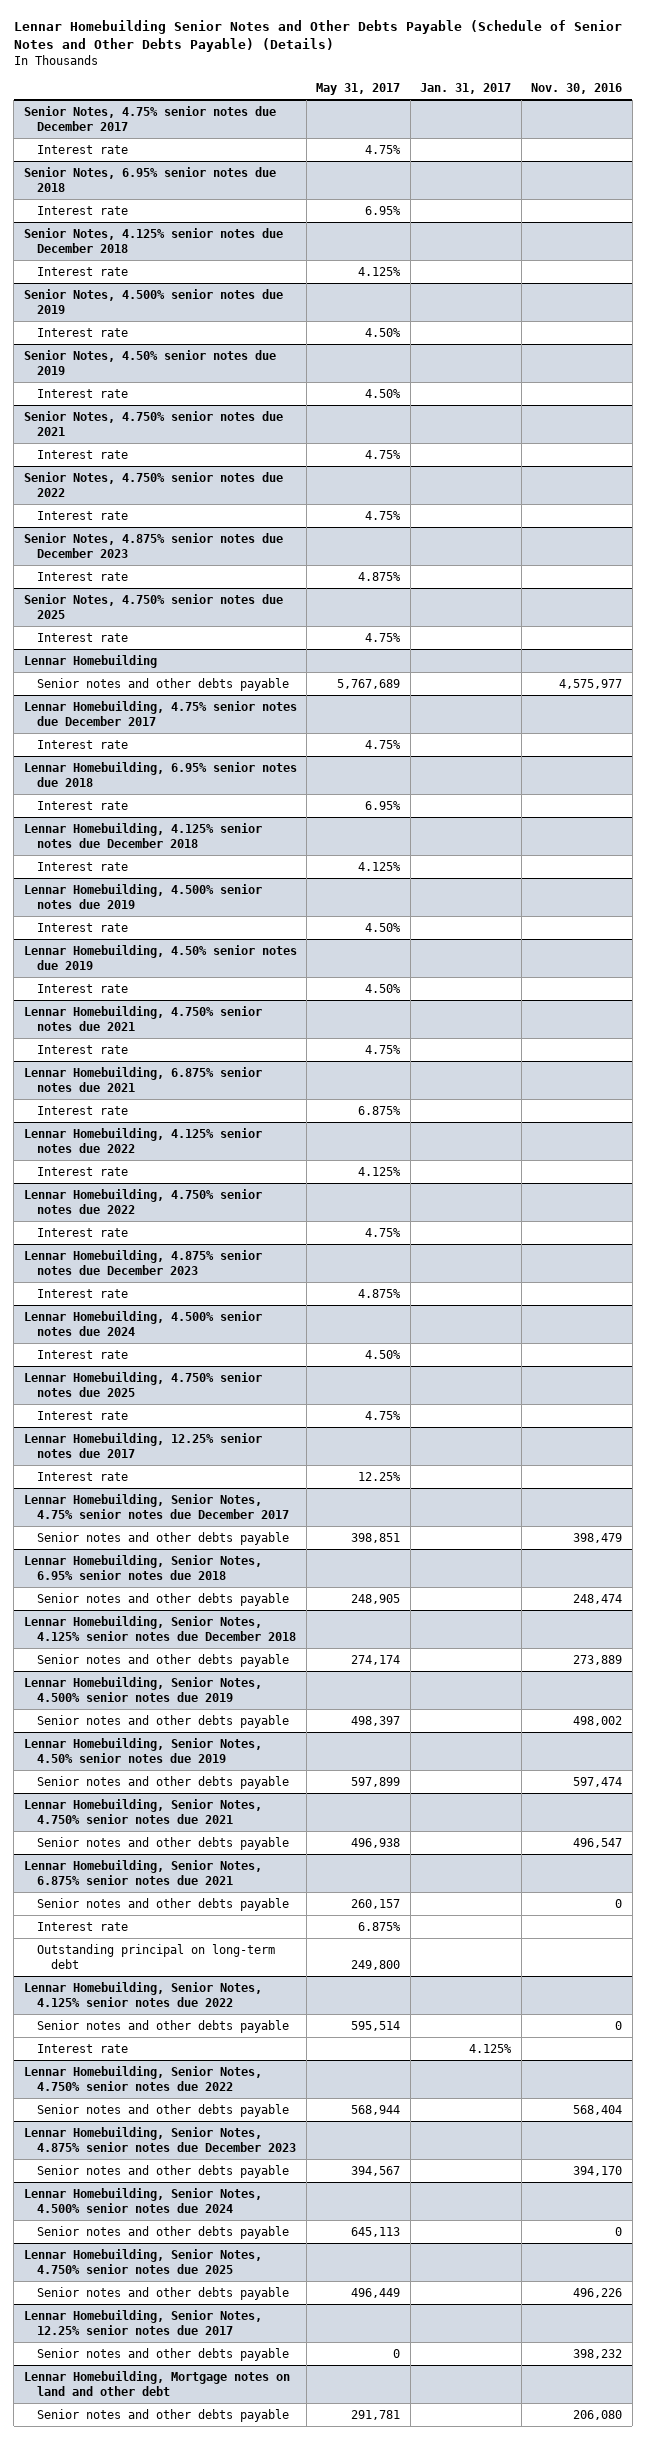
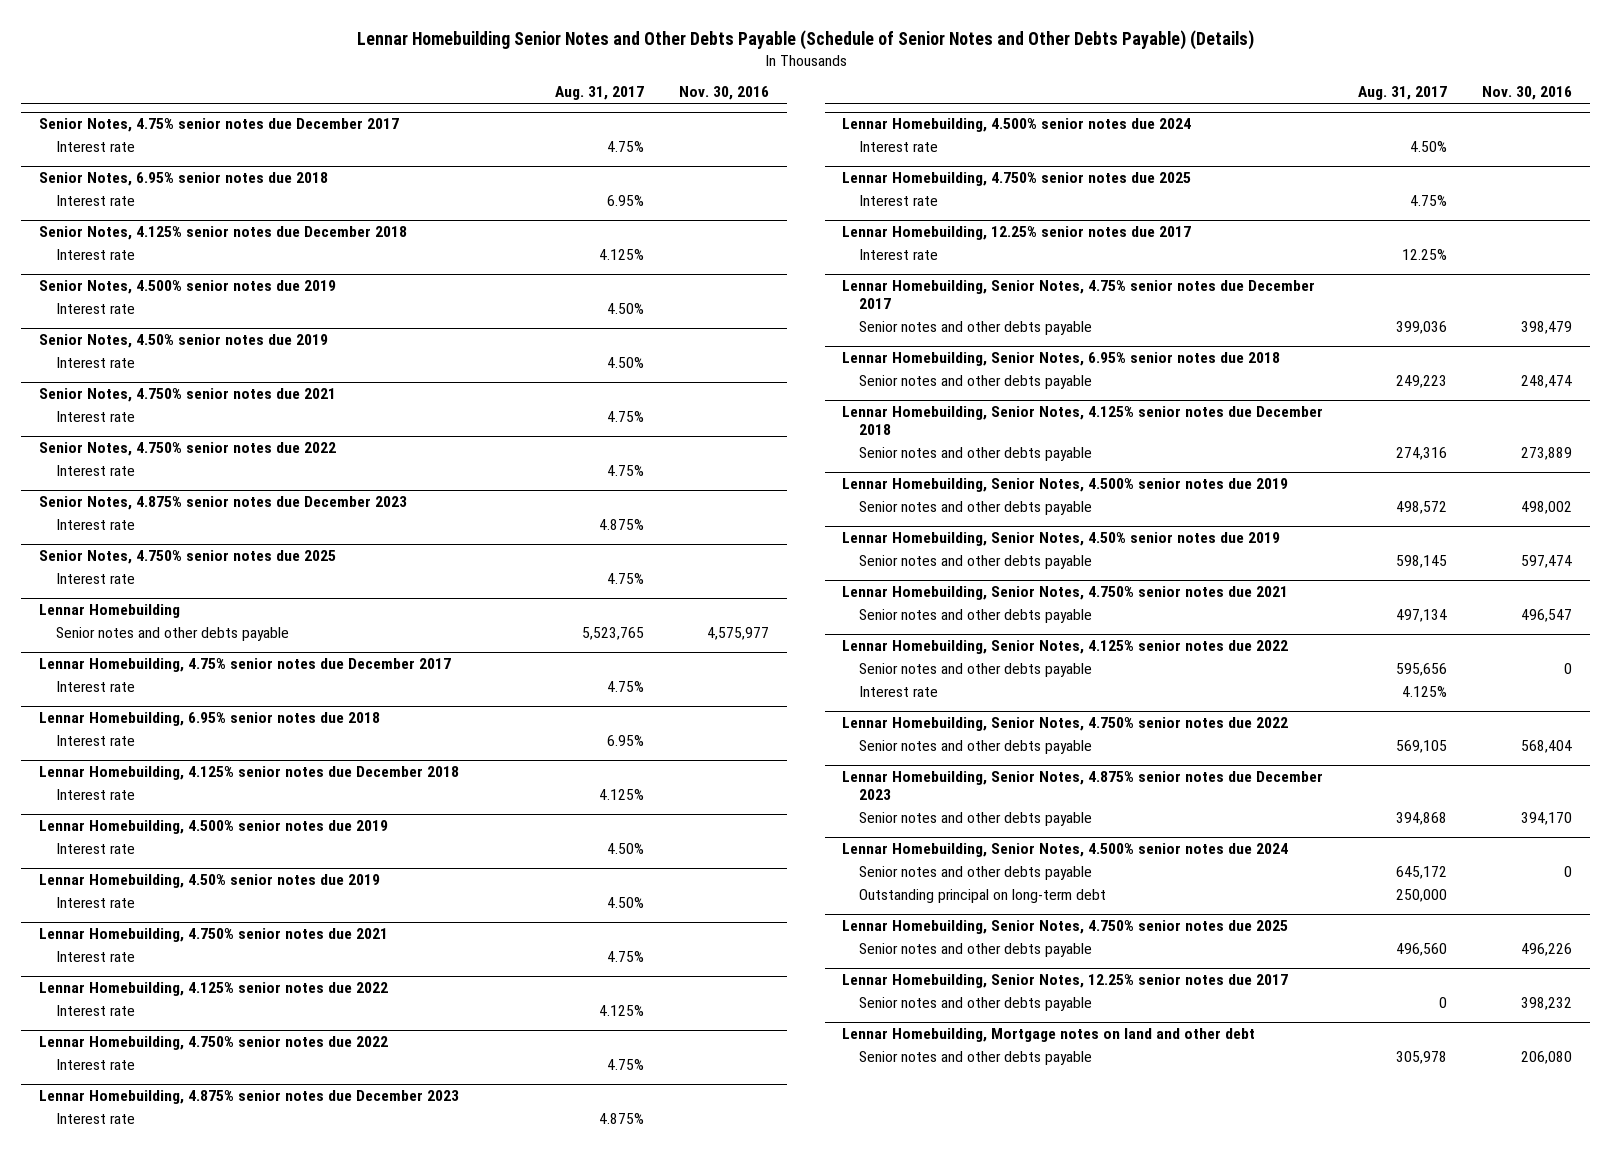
[316,83,401,96] May 31, 2017 -> none
[420,83,512,95] Jan. 31, 2017 -> none
none -> [554,86,644,101] Aug. 31, 2017
[23,1066,262,1092] Lennar Homebuilding, 6.875% senior notes due 2021 -> none
[37,1105,129,1115] Interest rate -> none
[23,1859,262,1885] Lennar Homebuilding, Senior Notes, 6.875% senior notes due 2021 -> none
[37,1897,290,1911] Senior notes and other debts payable -> none
[37,1921,129,1931] Interest rate -> none
[37,1943,276,1969] Outstanding principal on long-term debt -> none
none -> [859,888,1107,903] Outstanding principal on long-term debt

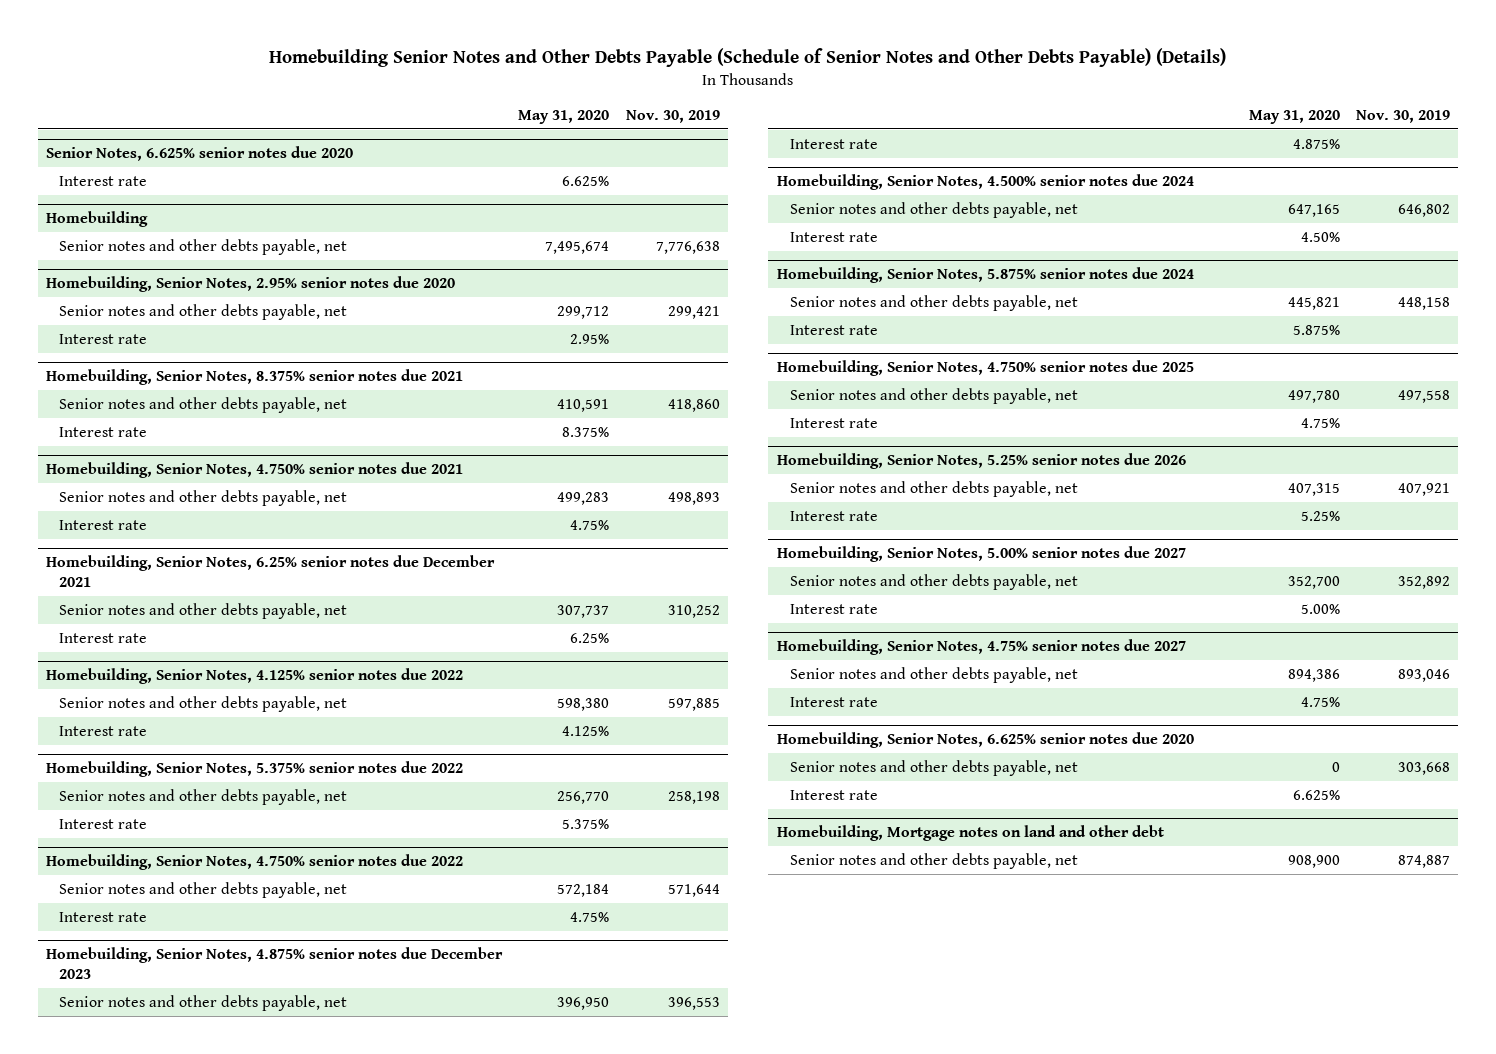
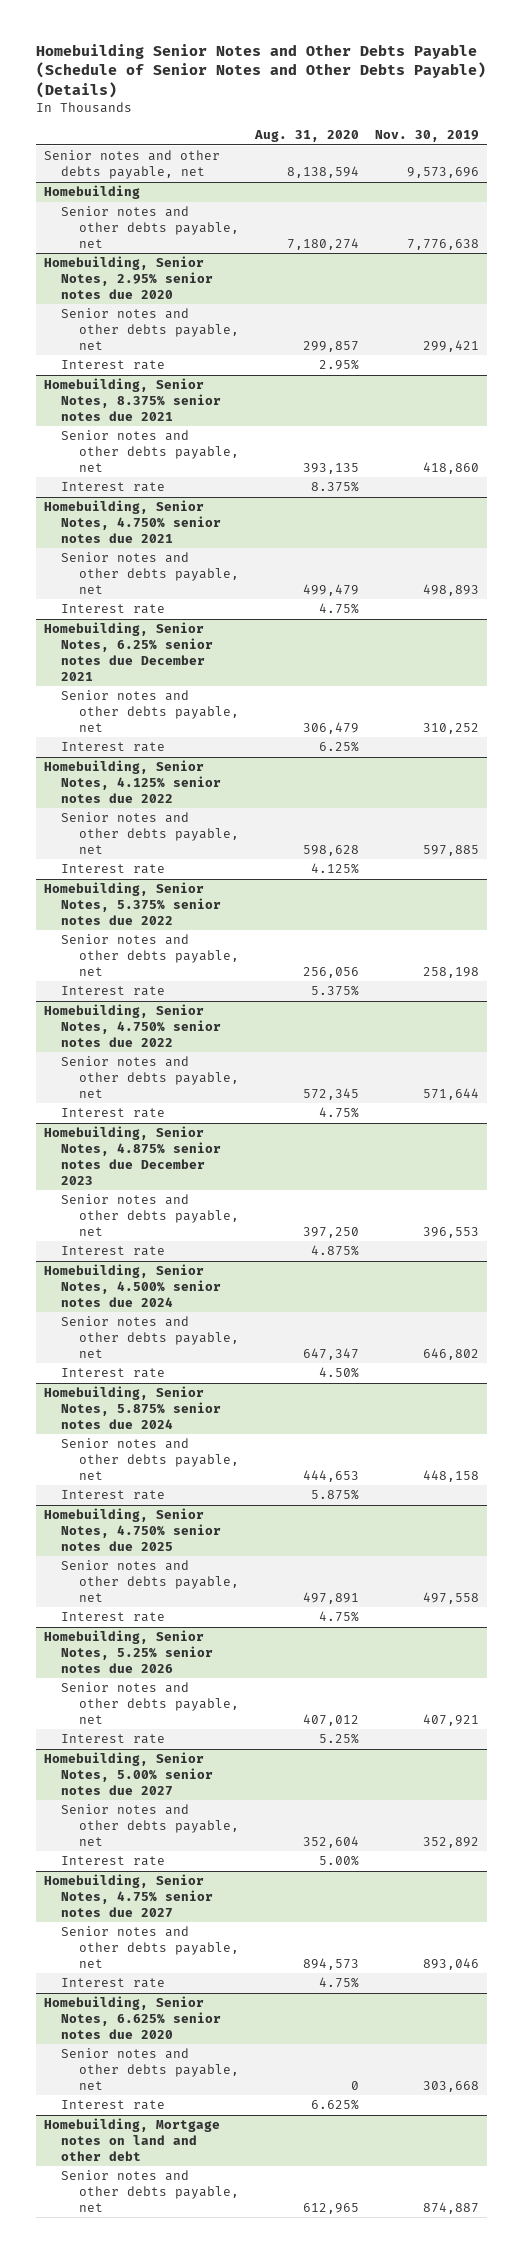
[518,110,610,125] May 31, 2020 -> none
none -> [253,130,359,143] Aug. 31, 2020
[46,146,354,162] Senior Notes, 6.625% senior notes due 2020 -> none
[59,175,148,186] Interest rate -> none
none -> [43,150,220,180] Senior notes and other debts payable, net

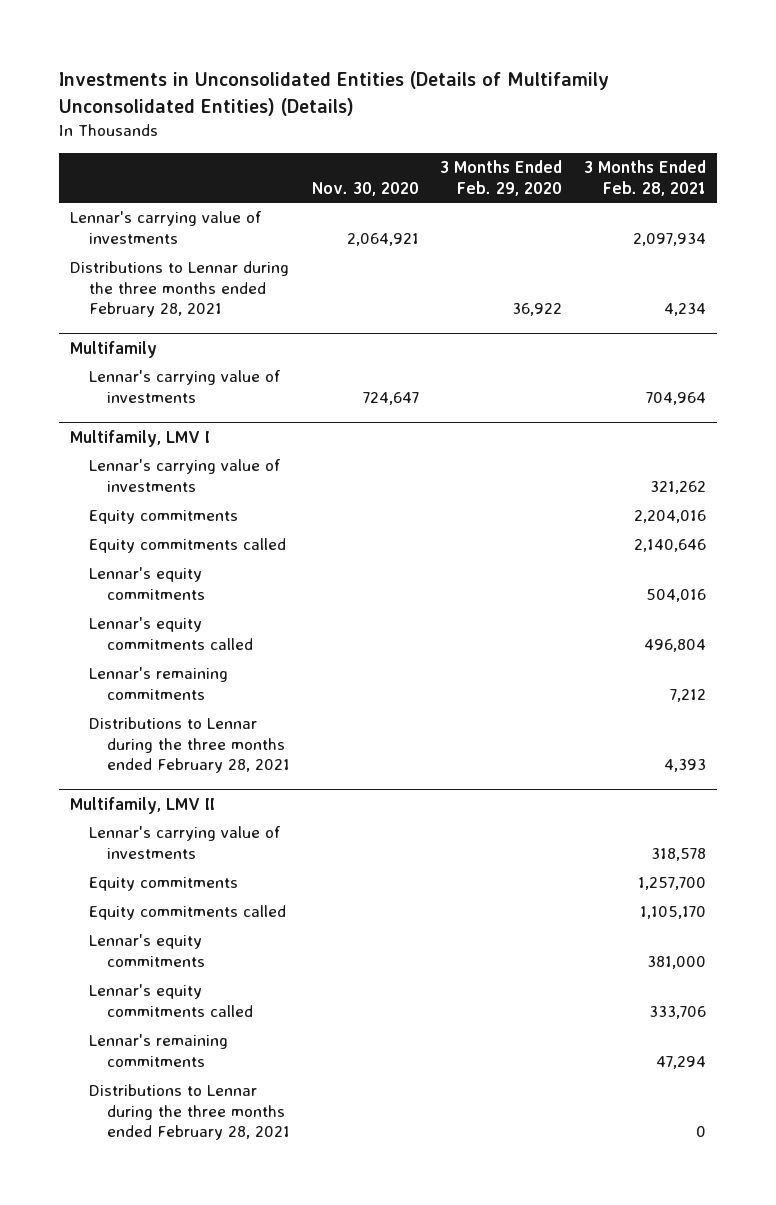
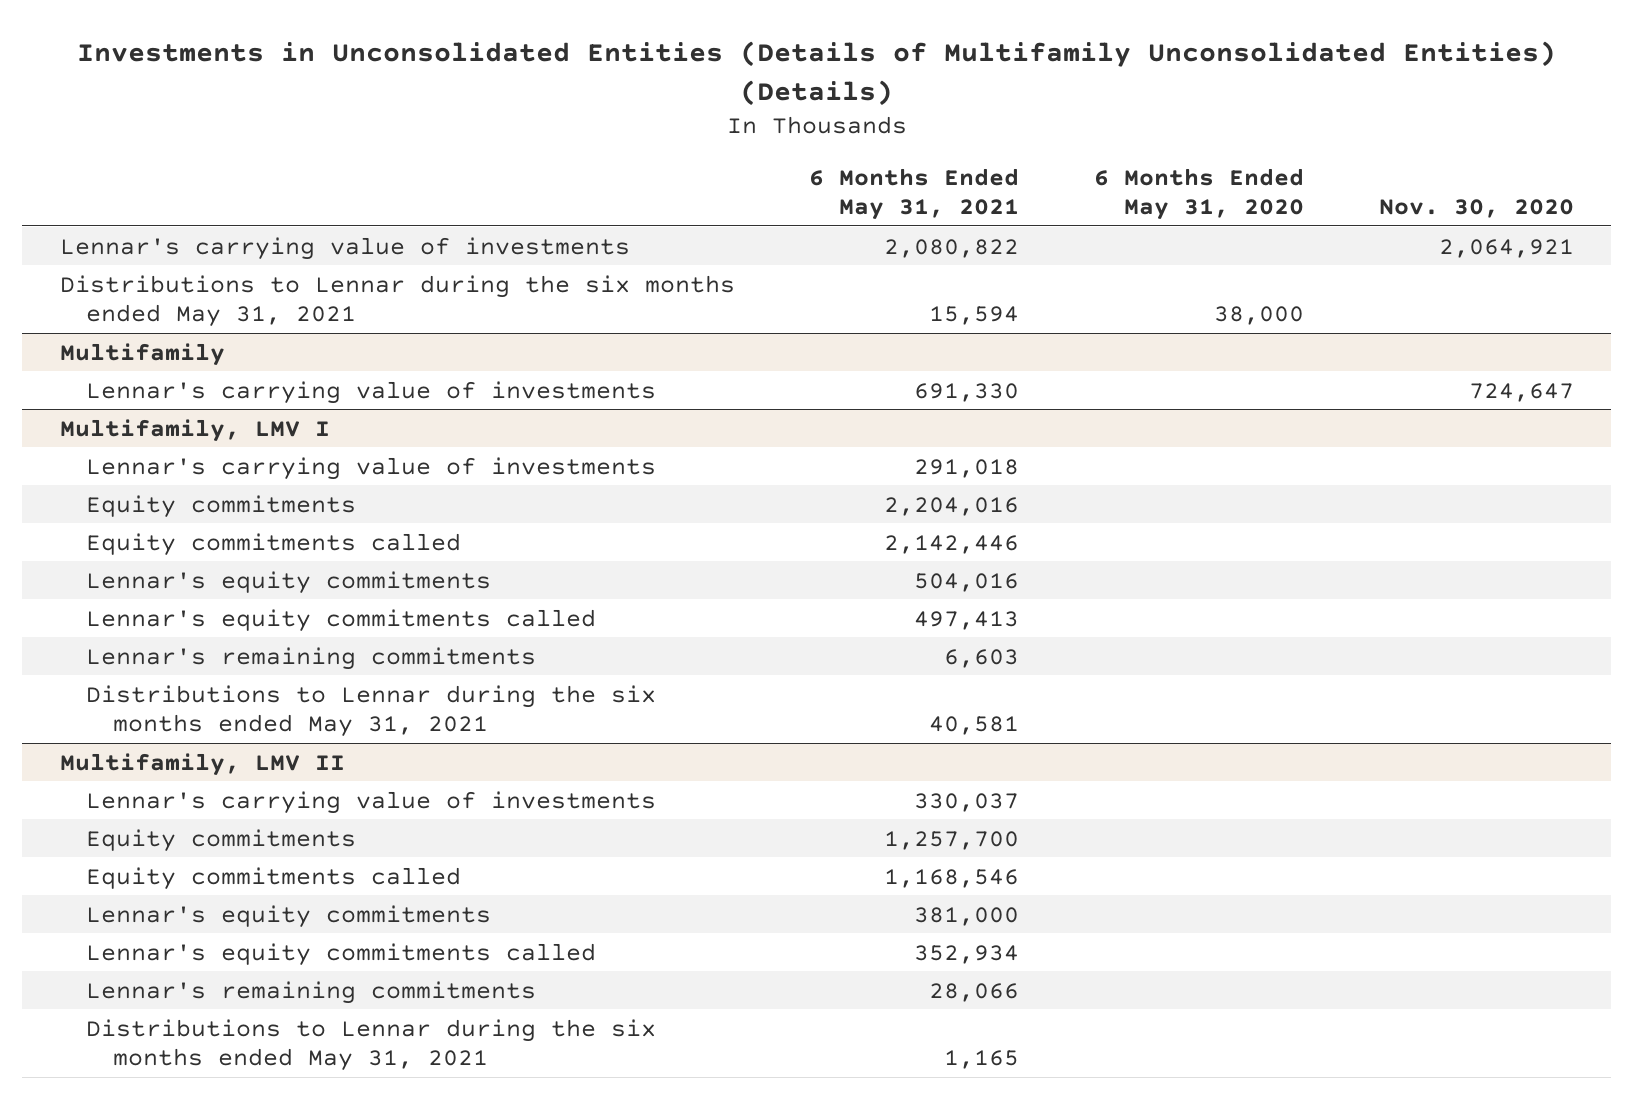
[440,160,563,196] 3 Months Ended Feb. 29, 2020 -> none
[583,160,706,196] 3 Months Ended Feb. 28, 2021 -> none
none -> [809,167,1020,221] 6 Months Ended May 31, 2021
none -> [1093,167,1304,221] 6 Months Ended May 31, 2020
[70,261,290,317] Distributions to Lennar during the three months ended February 28, 2021 -> [59,274,735,327] Distributions to Lennar during the six months ended May 31, 2021
[88,717,291,773] Distributions to Lennar during the three months ended February 28, 2021 -> [86,684,657,737] Distributions to Lennar during the six months ended May 31, 2021
[88,1084,291,1140] Distributions to Lennar during the three months ended February 28, 2021 -> [86,1018,657,1071] Distributions to Lennar during the six months ended May 31, 2021

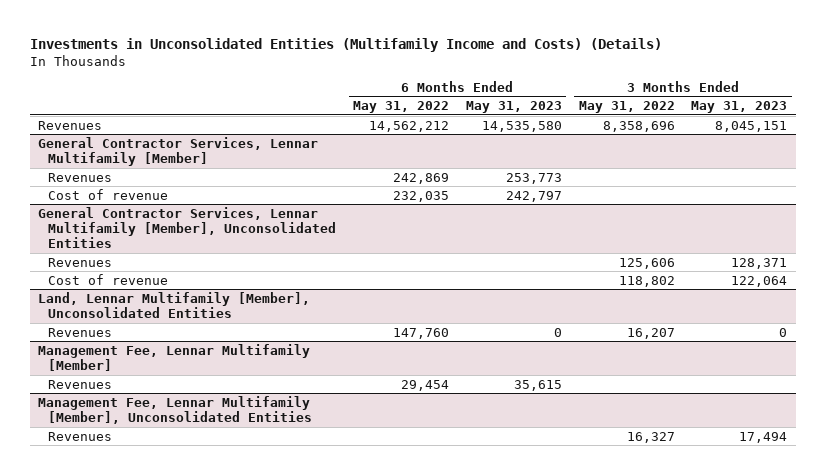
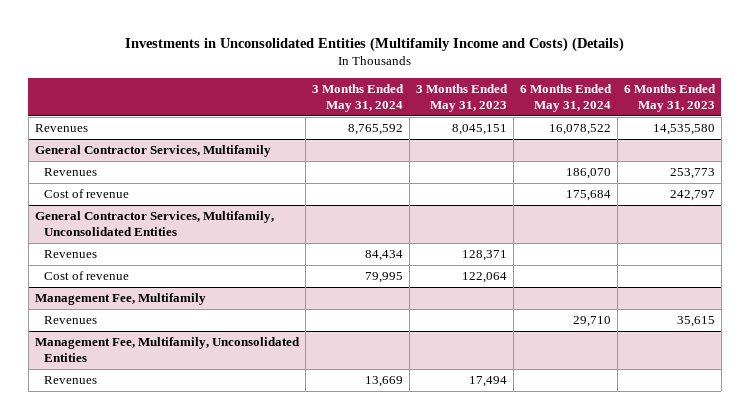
[352,101,449,114] May 31, 2022 -> none
[578,101,675,114] May 31, 2022 -> none
none -> [311,84,404,113] 3 Months Ended May 31, 2024
none -> [519,84,612,113] 6 Months Ended May 31, 2024
[38,136,319,167] General Contractor Services, Lennar Multifamily [Member] -> [34,145,271,158] General Contractor Services, Multifamily
[38,206,336,249] General Contractor Services, Lennar Multifamily [Member], Unconsolidated Entities -> [34,211,274,236] General Contractor Services, Multifamily, Unconsolidated Entities
[38,291,311,319] Land, Lennar Multifamily [Member], Unconsolidated Entities -> none
[47,327,112,337] Revenues -> none
[38,343,311,372] Management Fee, Lennar Multifamily [Member] -> [34,293,206,306] Management Fee, Multifamily
[38,395,312,425] Management Fee, Lennar Multifamily [Member], Unconsolidated Entities -> [34,337,300,362] Management Fee, Multifamily, Unconsolidated Entities

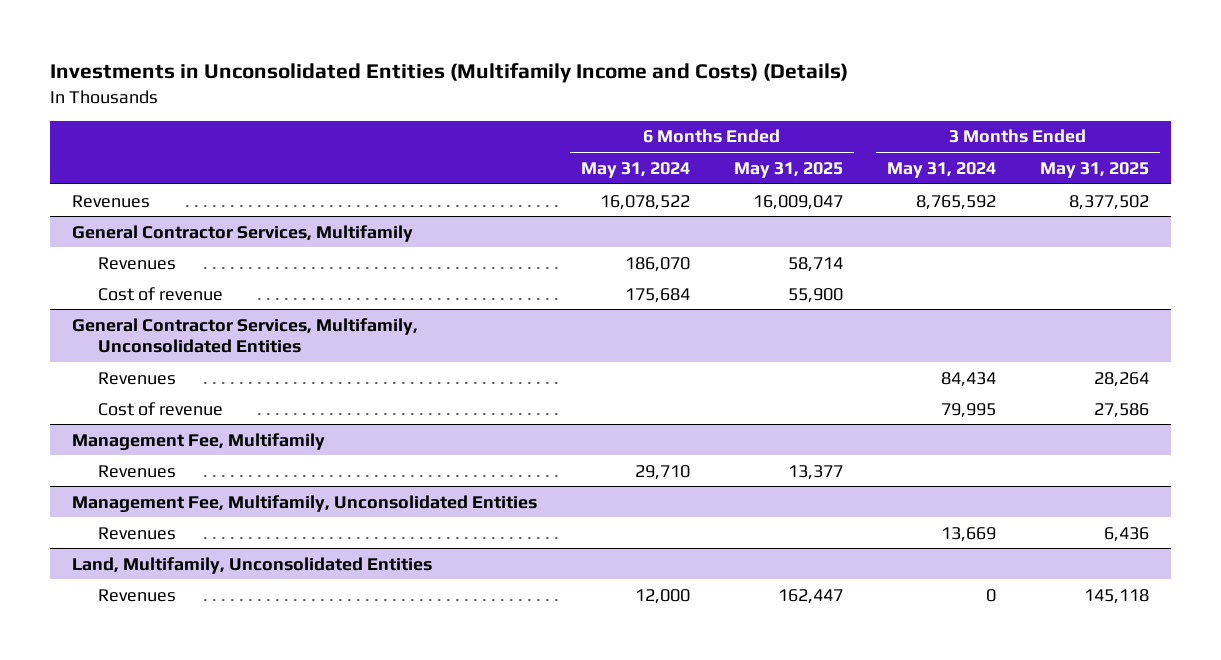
[415,84,508,113] 3 Months Ended May 31, 2023 -> none
[623,84,716,113] 6 Months Ended May 31, 2023 -> none
none -> [734,161,844,178] May 31, 2025
none -> [1040,161,1150,178] May 31, 2025
none -> [72,556,433,574] Land, Multifamily, Unconsolidated Entities
none -> [97,588,176,602] Revenues

